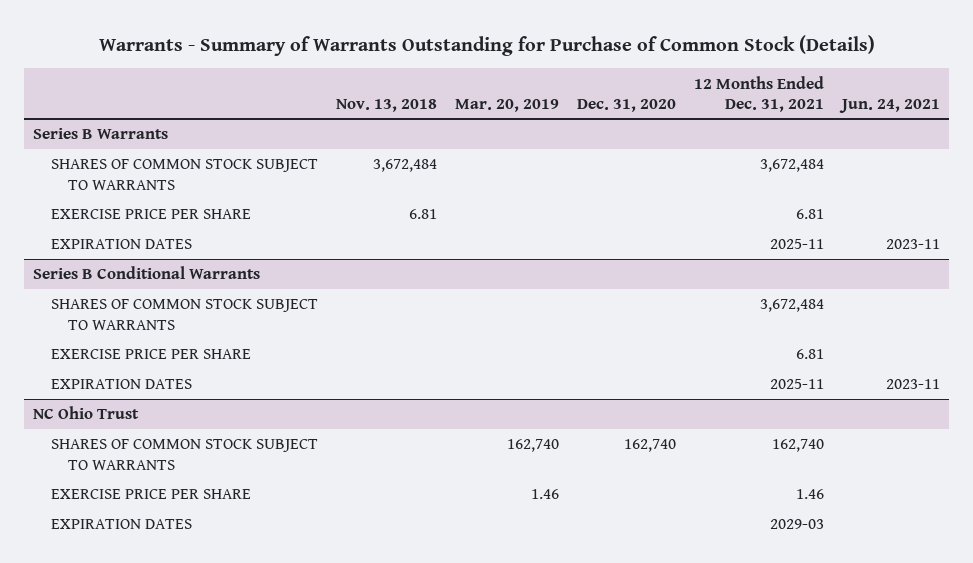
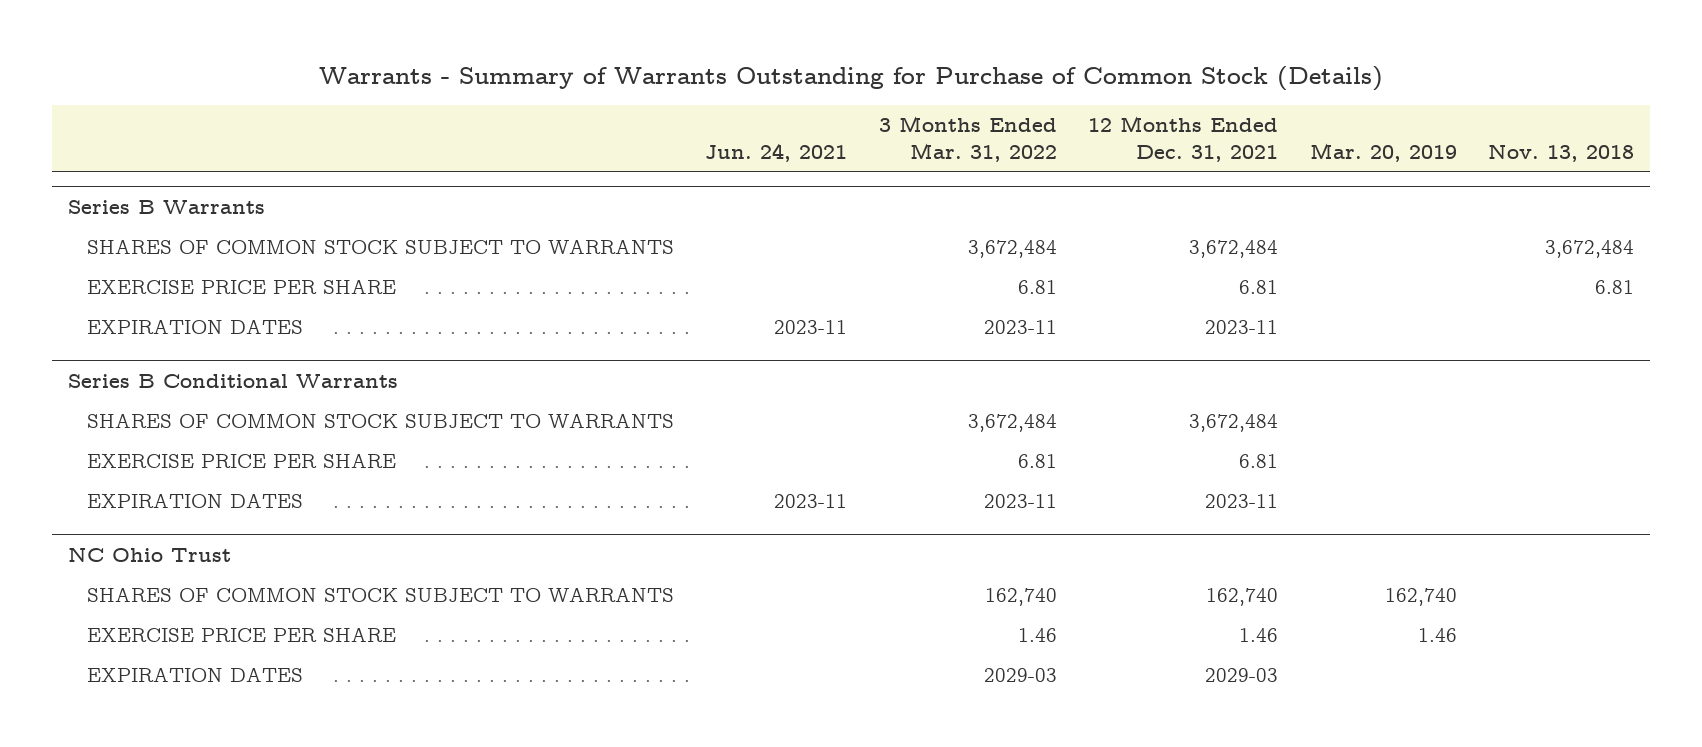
[576,98,676,112] Dec. 31, 2020 -> none
none -> [878,115,1057,162] 3 Months Ended Mar. 31, 2022
[769,239,824,250] 2025-11 -> [1205,320,1279,335] 2023-11
[769,379,824,390] 2025-11 -> [1205,494,1279,509] 2023-11

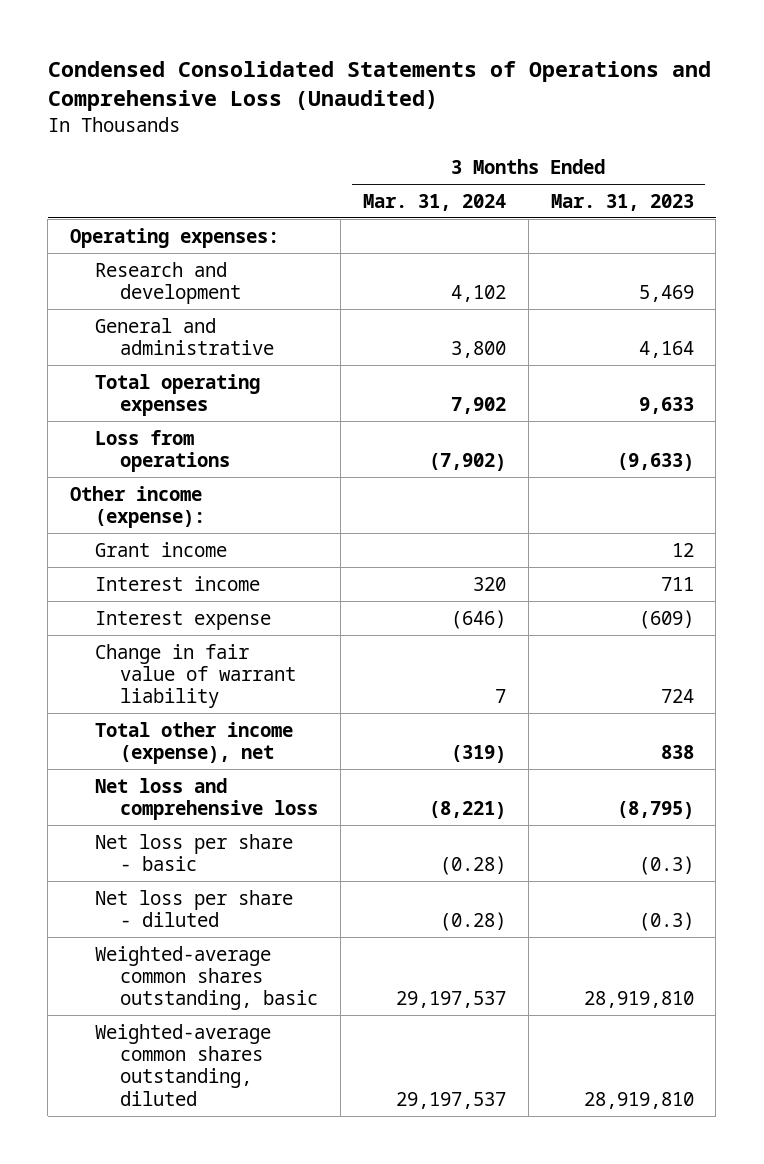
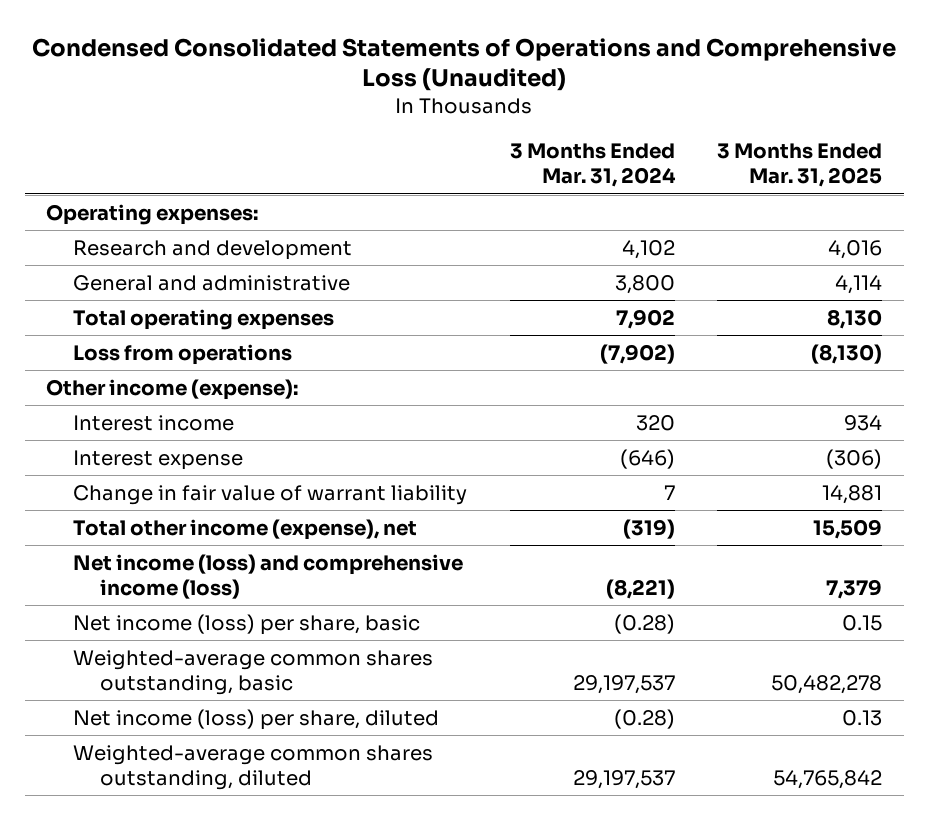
[550,193,694,211] Mar. 31, 2023 -> none
none -> [717,143,883,188] 3 Months Ended Mar. 31, 2025
[95,541,228,557] Grant income -> none
[95,889,294,927] Net loss per share - diluted -> none
[95,777,319,820] Net loss and comprehensive loss -> [72,553,463,599] Net income (loss) and comprehensive income (loss)
[95,833,294,871] Net loss per share - basic -> [72,613,420,635] Net income (loss) per share, basic
none -> [72,708,439,730] Net income (loss) per share, diluted

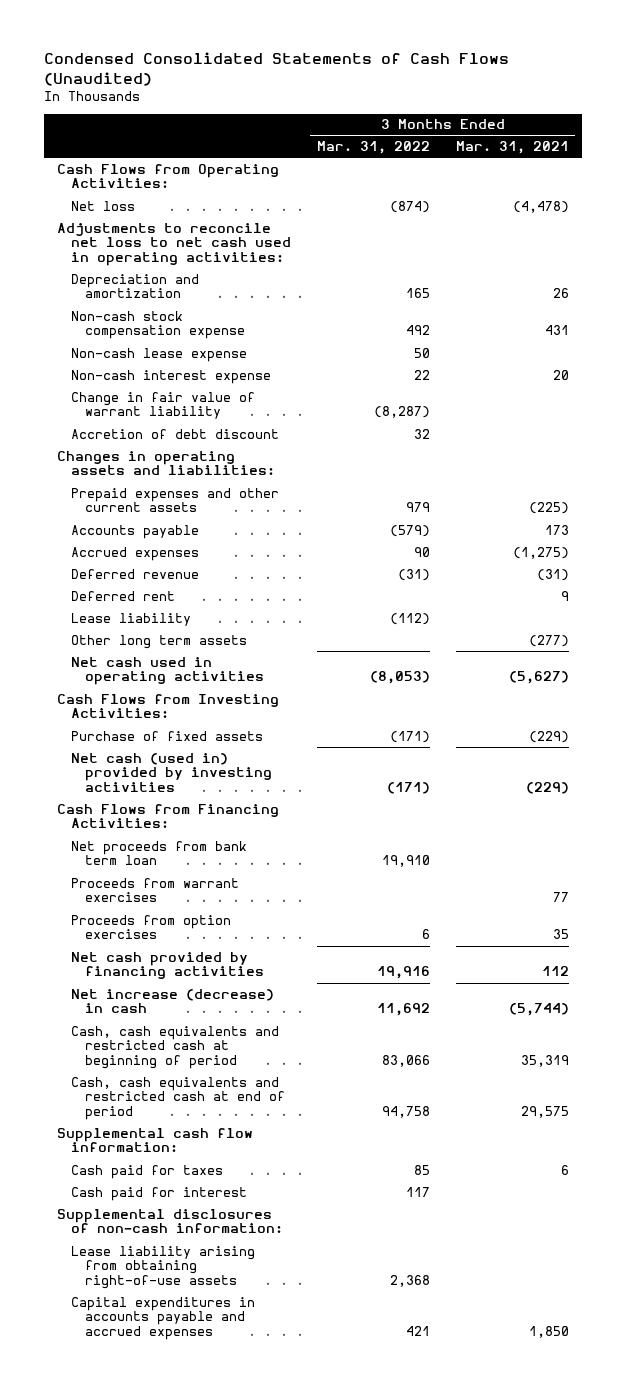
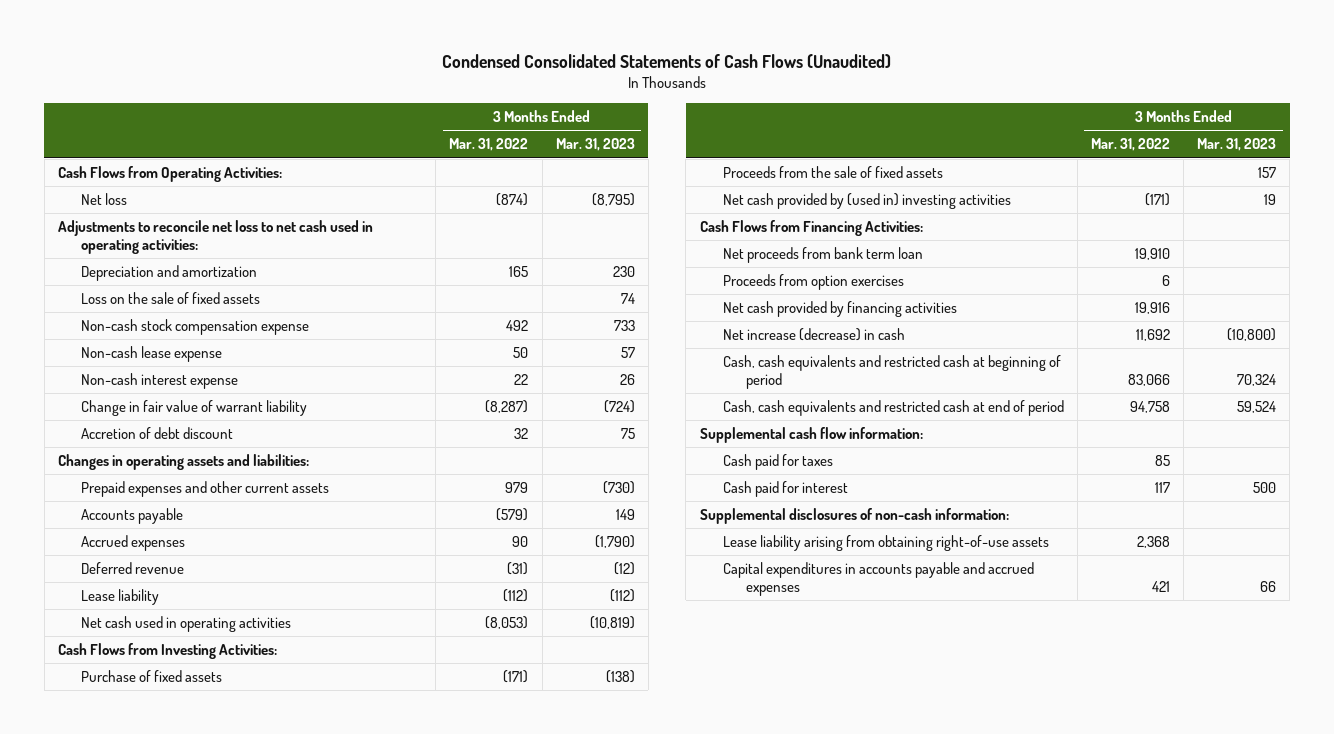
[455,141,569,155] Mar. 31, 2021 -> none
none -> [555,138,635,152] Mar. 31, 2023
none -> [81,292,261,305] Loss on the sale of fixed assets
[71,590,176,601] Deferred rent -> none
[71,634,248,649] Other long term assets -> none
none -> [722,166,943,179] Proceeds from the sale of fixed assets
[71,752,273,793] Net cash (used in) provided by investing activities -> [722,193,1011,210] Net cash provided by (used in) investing activities
[71,877,240,903] Proceeds from warrant exercises -> none

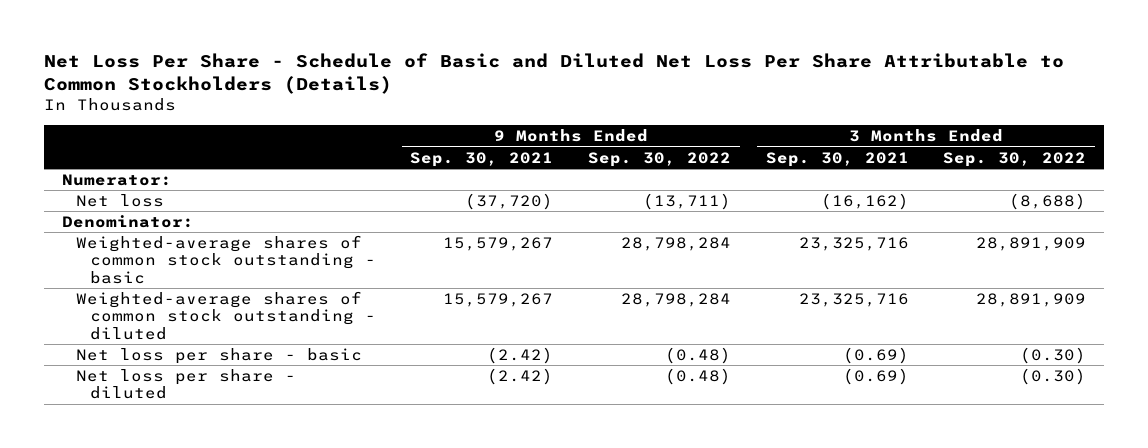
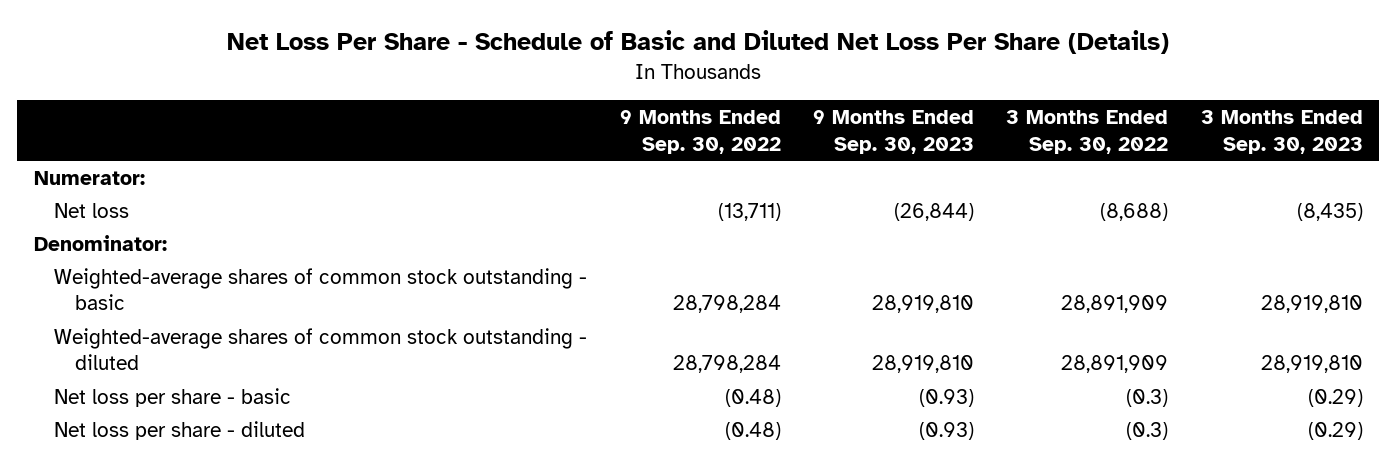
[44,53,1065,95] Net Loss Per Share - Schedule of Basic and Diluted Net Loss Per Share Attributable to Common Stockholders (Details) -> [227,30,1170,55] Net Loss Per Share - Schedule of Basic and Diluted Net Loss Per Share (Details)
[410,151,554,167] Sep. 30, 2021 -> none
[765,151,909,167] Sep. 30, 2021 -> none
none -> [813,110,975,154] 9 Months Ended Sep. 30, 2023
none -> [1200,110,1363,154] 3 Months Ended Sep. 30, 2023
[1020,346,1087,364] (0.30) -> [1126,388,1169,407] (0.3)
[1020,367,1087,385] (0.30) -> [1126,421,1169,440] (0.3)

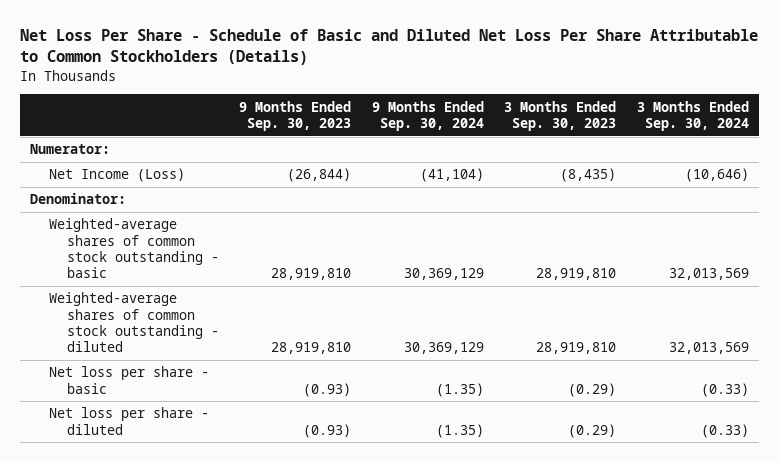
[227,30,1170,55] Net Loss Per Share - Schedule of Basic and Diluted Net Loss Per Share (Details) -> [20,29,759,66] Net Loss Per Share - Schedule of Basic and Diluted Net Loss Per Share Attributable to Common Stockholders (Details)
[619,110,781,154] 9 Months Ended Sep. 30, 2022 -> none
[1006,110,1169,154] 3 Months Ended Sep. 30, 2022 -> none
none -> [371,100,484,131] 9 Months Ended Sep. 30, 2024
none -> [636,100,749,131] 3 Months Ended Sep. 30, 2024
[54,202,130,218] Net loss -> [48,168,185,183] Net Income (Loss)

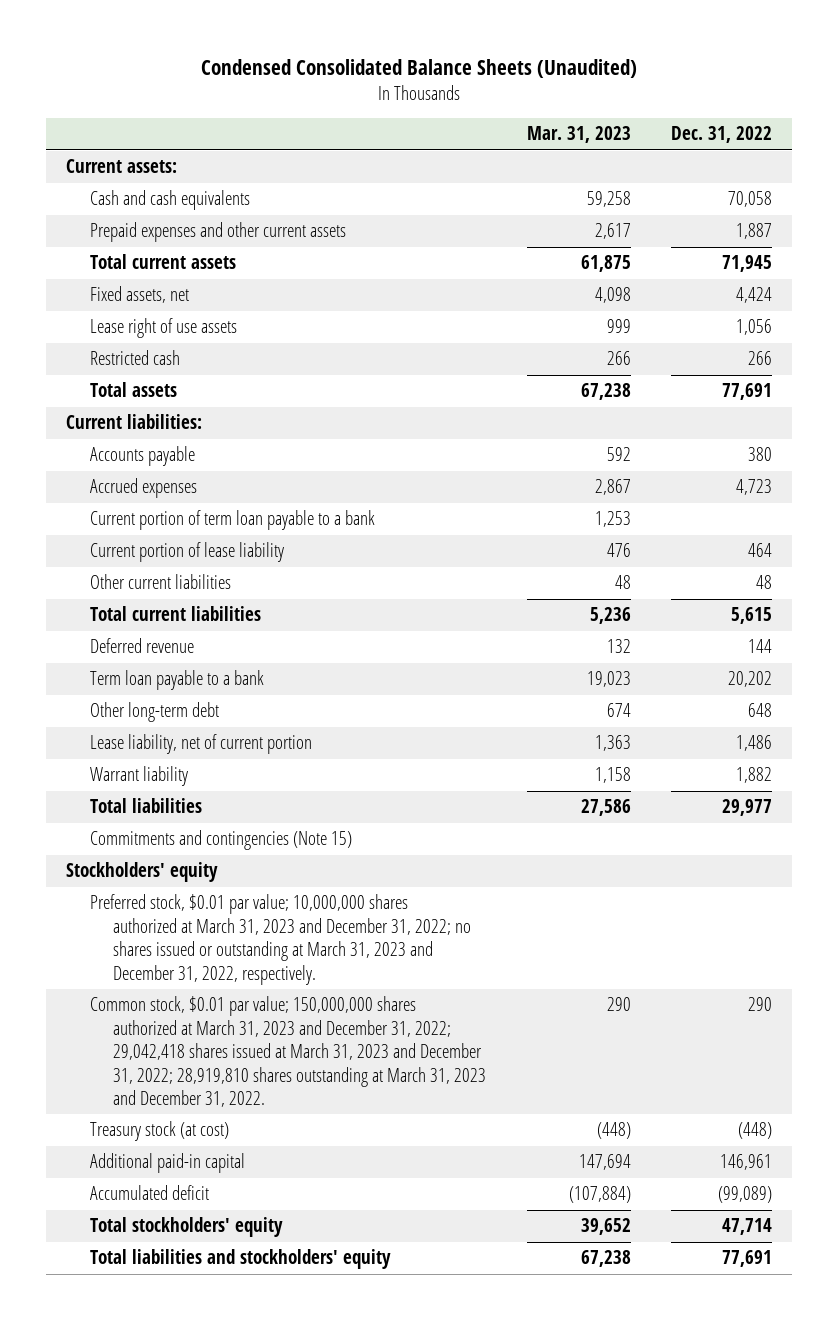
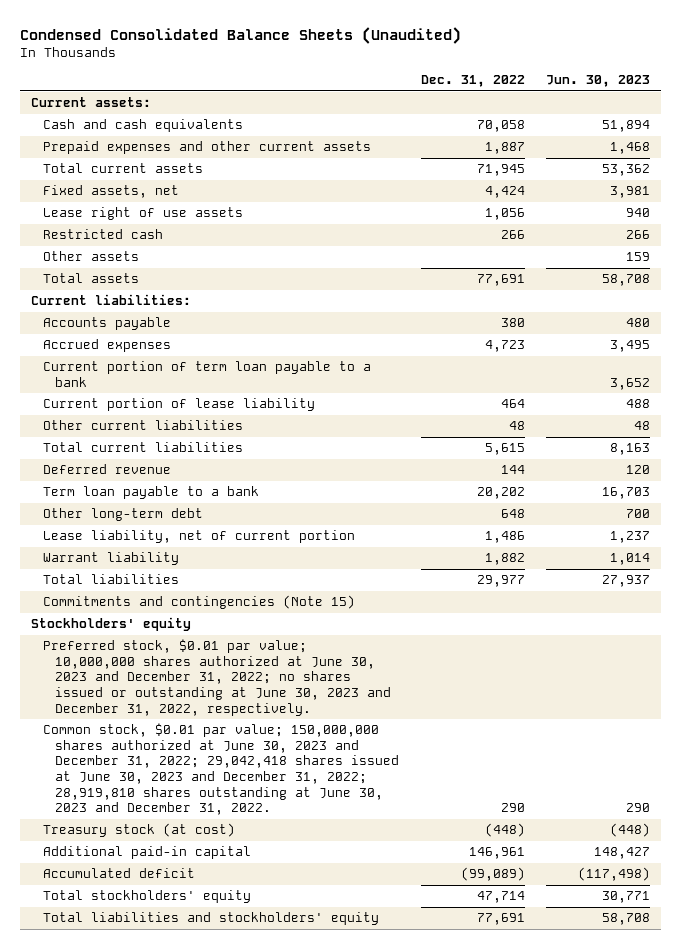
[526,126,631,144] Mar. 31, 2023 -> none
none -> [545,75,650,88] Jun. 30, 2023
none -> [43,251,140,262] Other assets
[89,894,472,985] Preferred stock, $0.01 par value; 10,000,000 shares authorized at March 31, 2023 and December 31, 2022; no shares issued or outstanding at March 31, 2023 and December 31, 2022, respectively. -> [43,639,392,716] Preferred stock, $0.01 par value; 10,000,000 shares authorized at June 30, 2023 and December 31, 2022; no shares issued or outstanding at June 30, 2023 and December 31, 2022, respectively.
[89,996,487,1108] Common stock, $0.01 par value; 150,000,000 shares authorized at March 31, 2023 and December 31, 2022; 29,042,418 shares issued at March 31, 2023 and December 31, 2022; 28,919,810 shares outstanding at March 31, 2023 and December 31, 2022. -> [43,723,400,816] Common stock, $0.01 par value; 150,000,000 shares authorized at June 30, 2023 and December 31, 2022; 29,042,418 shares issued at June 30, 2023 and December 31, 2022; 28,919,810 shares outstanding at June 30, 2023 and December 31, 2022.

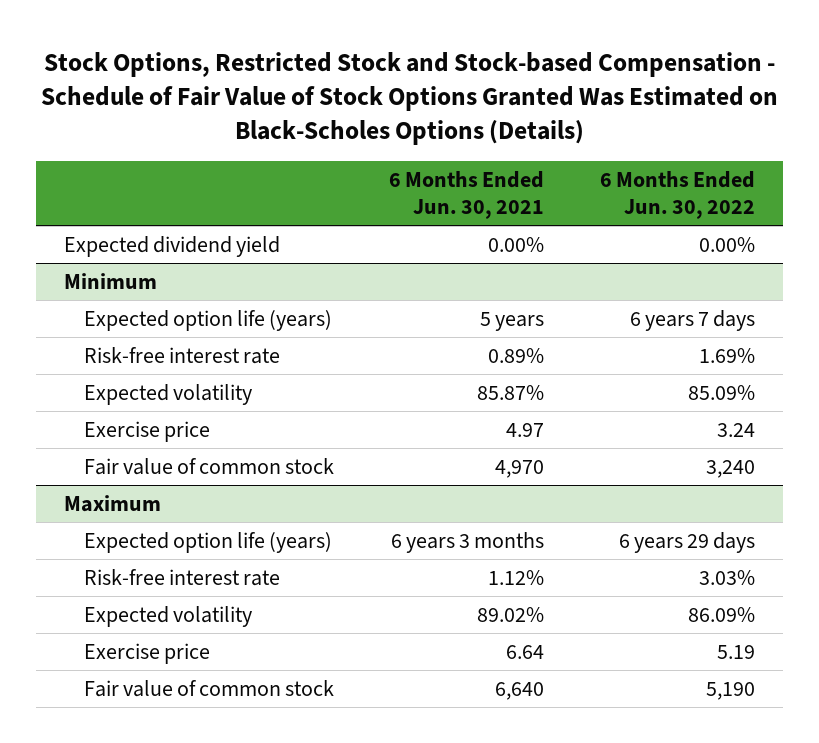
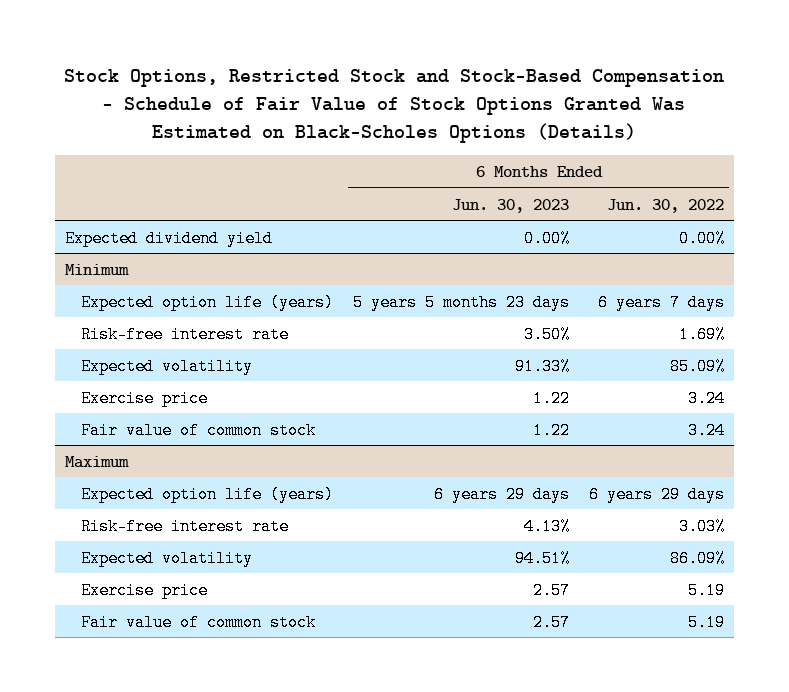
[40,51,778,146] Stock Options, Restricted Stock and Stock-based Compensation - Schedule of Fair Value of Stock Options Granted Was Estimated on Black-Scholes Options (Details) -> [64,69,725,143] Stock Options, Restricted Stock and Stock-Based Compensation - Schedule of Fair Value of Stock Options Granted Was Estimated on Black-Scholes Options (Details)
[389,171,545,220] 6 Months Ended Jun. 30, 2021 -> none
none -> [452,198,570,213] Jun. 30, 2023
[705,459,755,478] 3,240 -> [688,421,726,439] 3.24
[705,681,755,700] 5,190 -> [688,613,726,631] 5.19

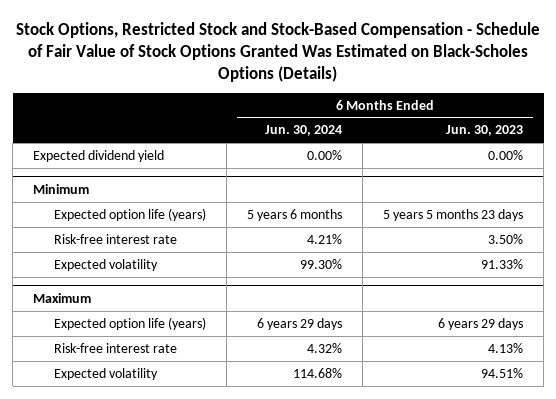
[607,198,725,213] Jun. 30, 2022 -> none
none -> [264,125,342,137] Jun. 30, 2024
[81,389,209,407] Exercise price -> none
[81,421,317,439] Fair value of common stock -> none
[81,581,209,599] Exercise price -> none
[81,613,317,631] Fair value of common stock -> none

